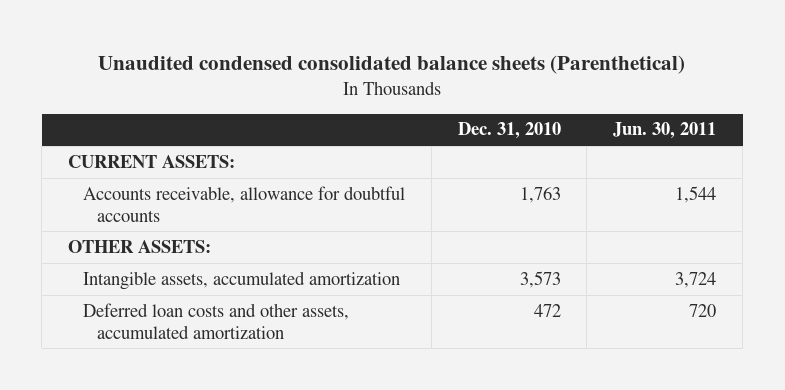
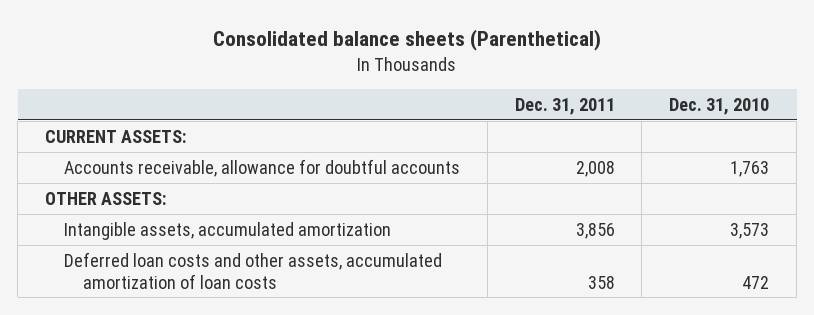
[98,55,686,75] Unaudited condensed consolidated balance sheets (Parenthetical) -> [213,28,602,51] Consolidated balance sheets (Parenthetical)
[613,122,717,140] Jun. 30, 2011 -> none
none -> [514,97,615,115] Dec. 31, 2011
[82,302,349,339] Deferred loan costs and other assets, accumulated amortization -> [64,251,443,289] Deferred loan costs and other assets, accumulated amortization of loan costs

